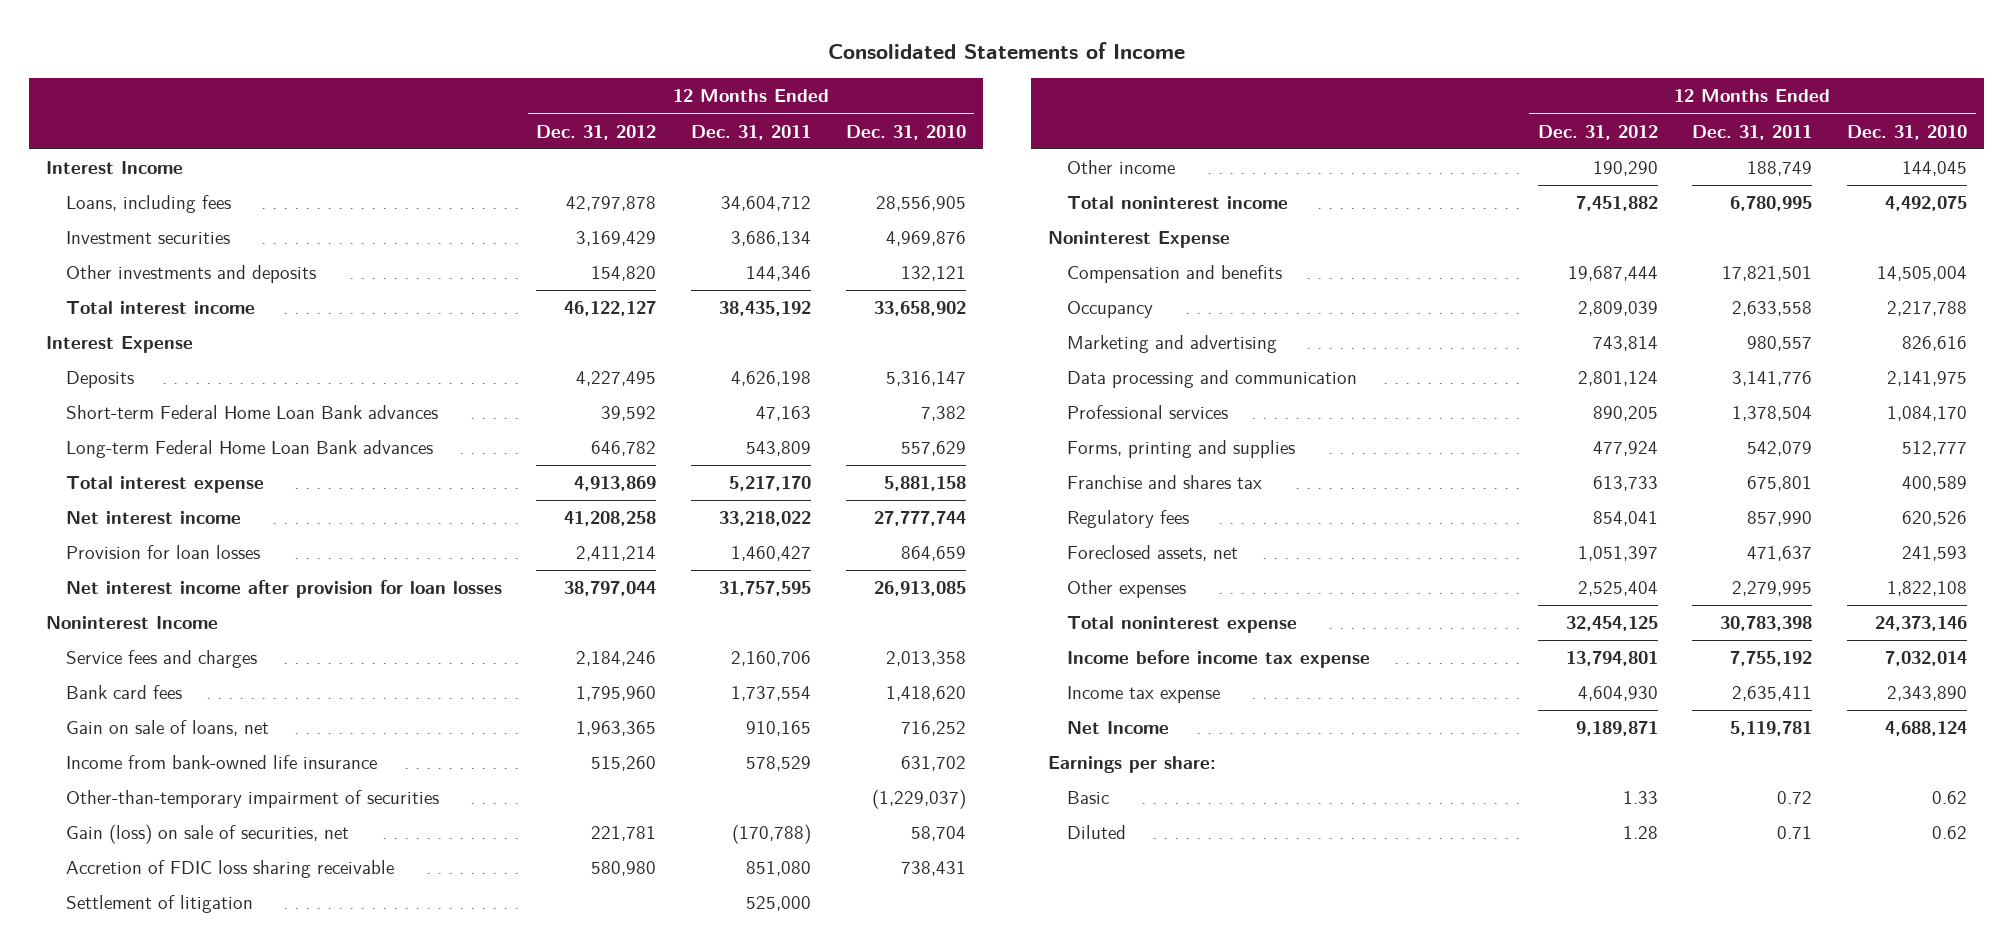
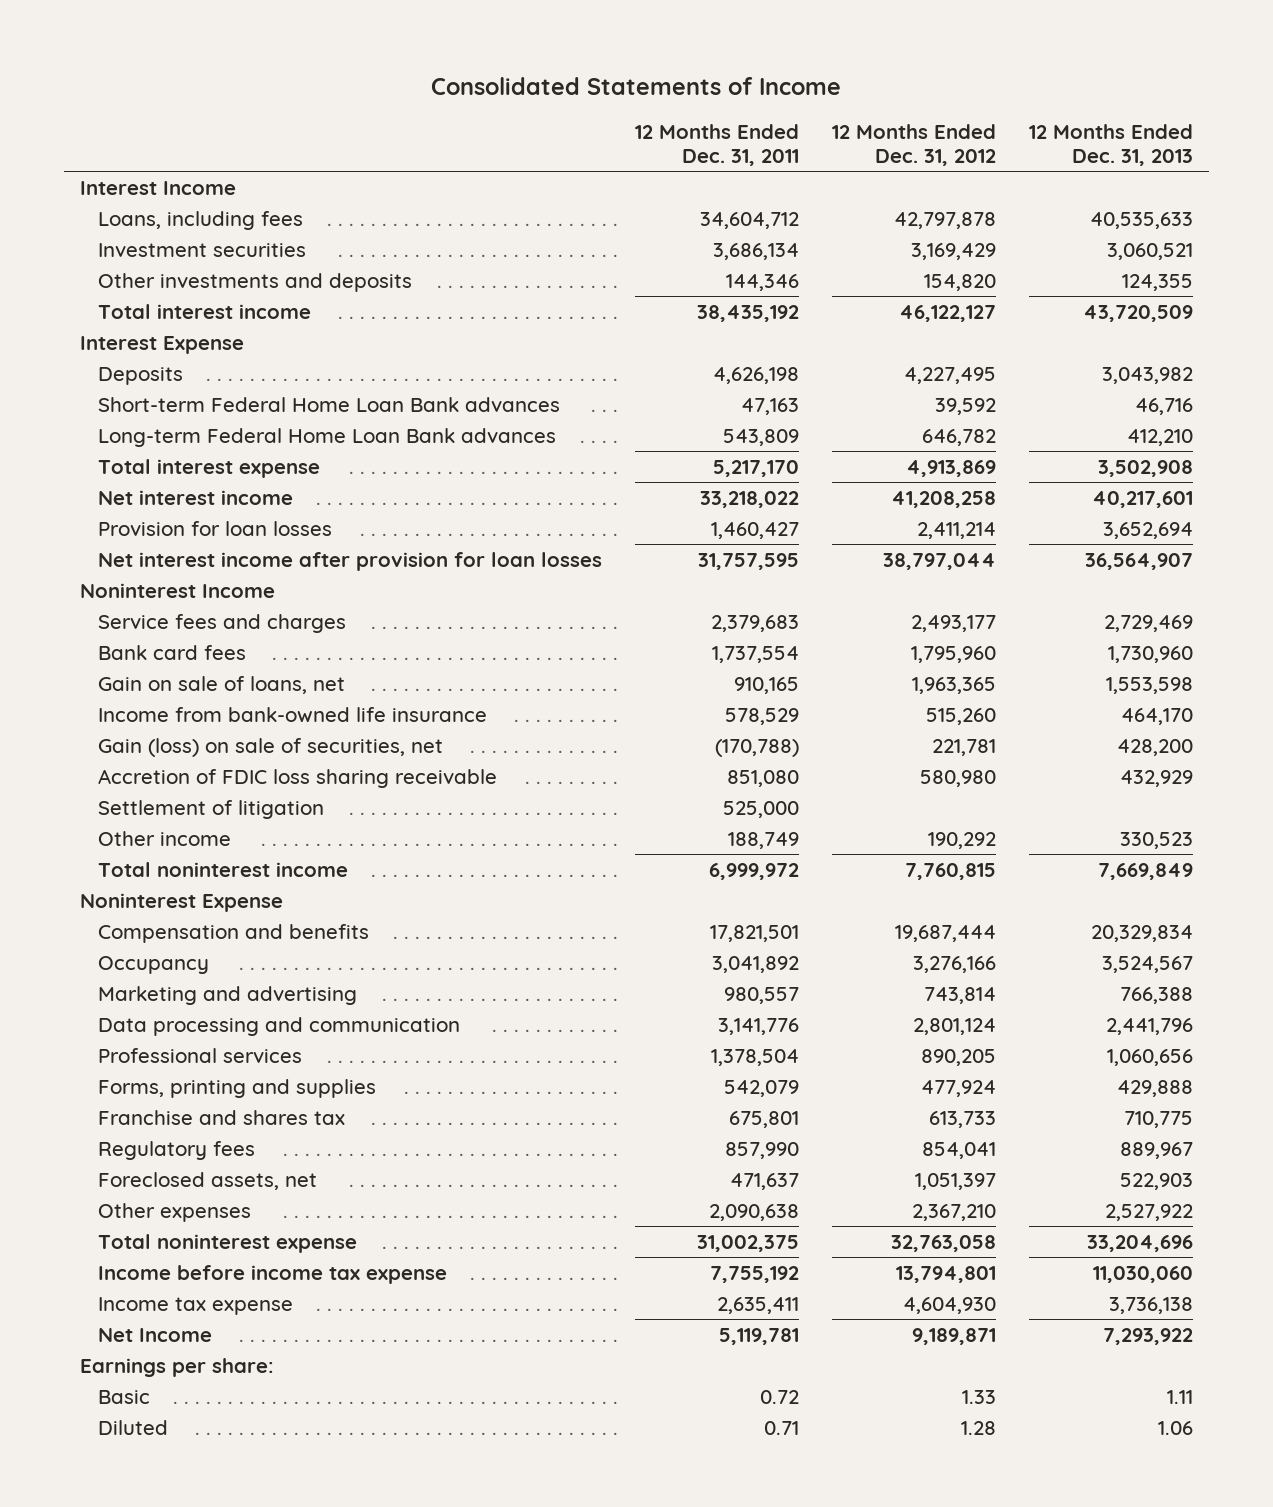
[845,124,966,140] Dec. 31, 2010 -> none
none -> [1028,123,1193,166] 12 Months Ended Dec. 31, 2013
[576,651,657,667] 2,184,246 -> [910,614,996,632] 2,493,177
[730,651,811,667] 2,160,706 -> [710,614,799,632] 2,379,683
[65,790,439,809] Other-than-temporary impairment of securities -> none
[1592,161,1658,177] 190,290 -> [927,831,996,849] 190,292
[1575,196,1658,212] 7,451,882 -> [904,862,996,880] 7,760,815
[1730,196,1813,212] 6,780,995 -> [708,862,799,880] 6,999,972
[1577,301,1658,317] 2,809,039 -> [912,955,996,973] 3,276,166
[1732,301,1813,317] 2,633,558 -> [711,955,799,973] 3,041,892
[1577,581,1658,597] 2,525,404 -> [911,1203,996,1221] 2,367,210
[1732,581,1813,597] 2,279,995 -> [708,1203,799,1221] 2,090,638
[1565,616,1658,632] 32,454,125 -> [890,1234,996,1252] 32,763,058
[1720,616,1813,632] 30,783,398 -> [696,1234,799,1252] 31,002,375

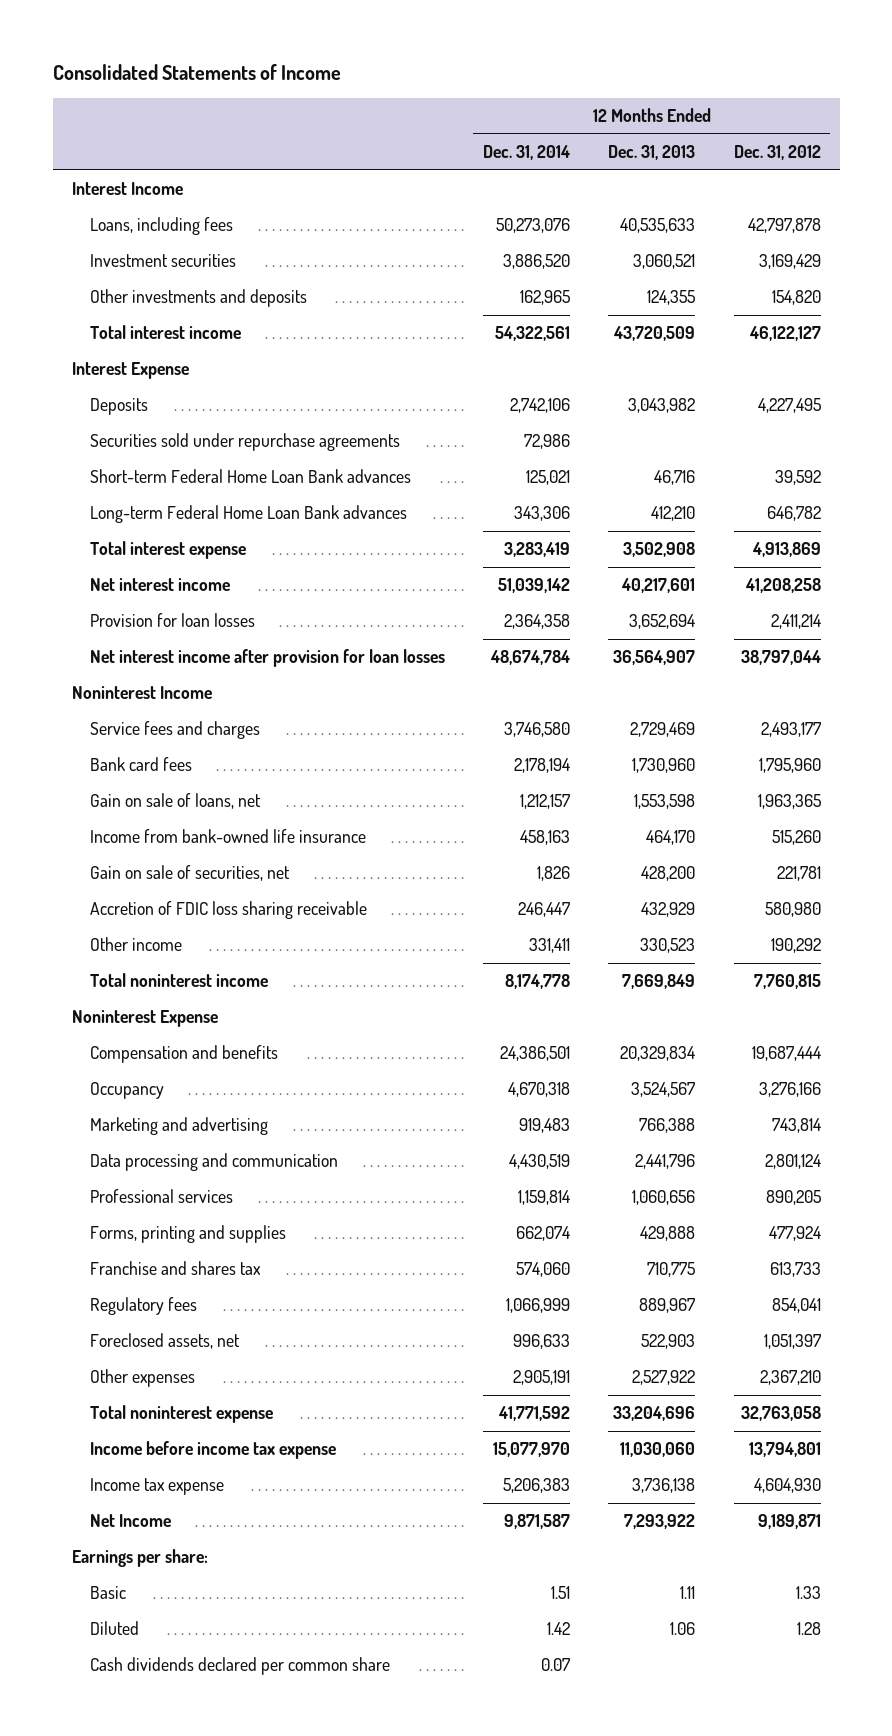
[634,123,799,166] 12 Months Ended Dec. 31, 2011 -> none
none -> [482,144,570,160] Dec. 31, 2014
none -> [89,433,400,452] Securities sold under repurchase agreements
[97,737,443,757] Gain (loss) on sale of securities, net -> [89,865,290,882] Gain on sale of securities, net
[97,799,324,819] Settlement of litigation -> none
none -> [89,1657,390,1676] Cash dividends declared per common share

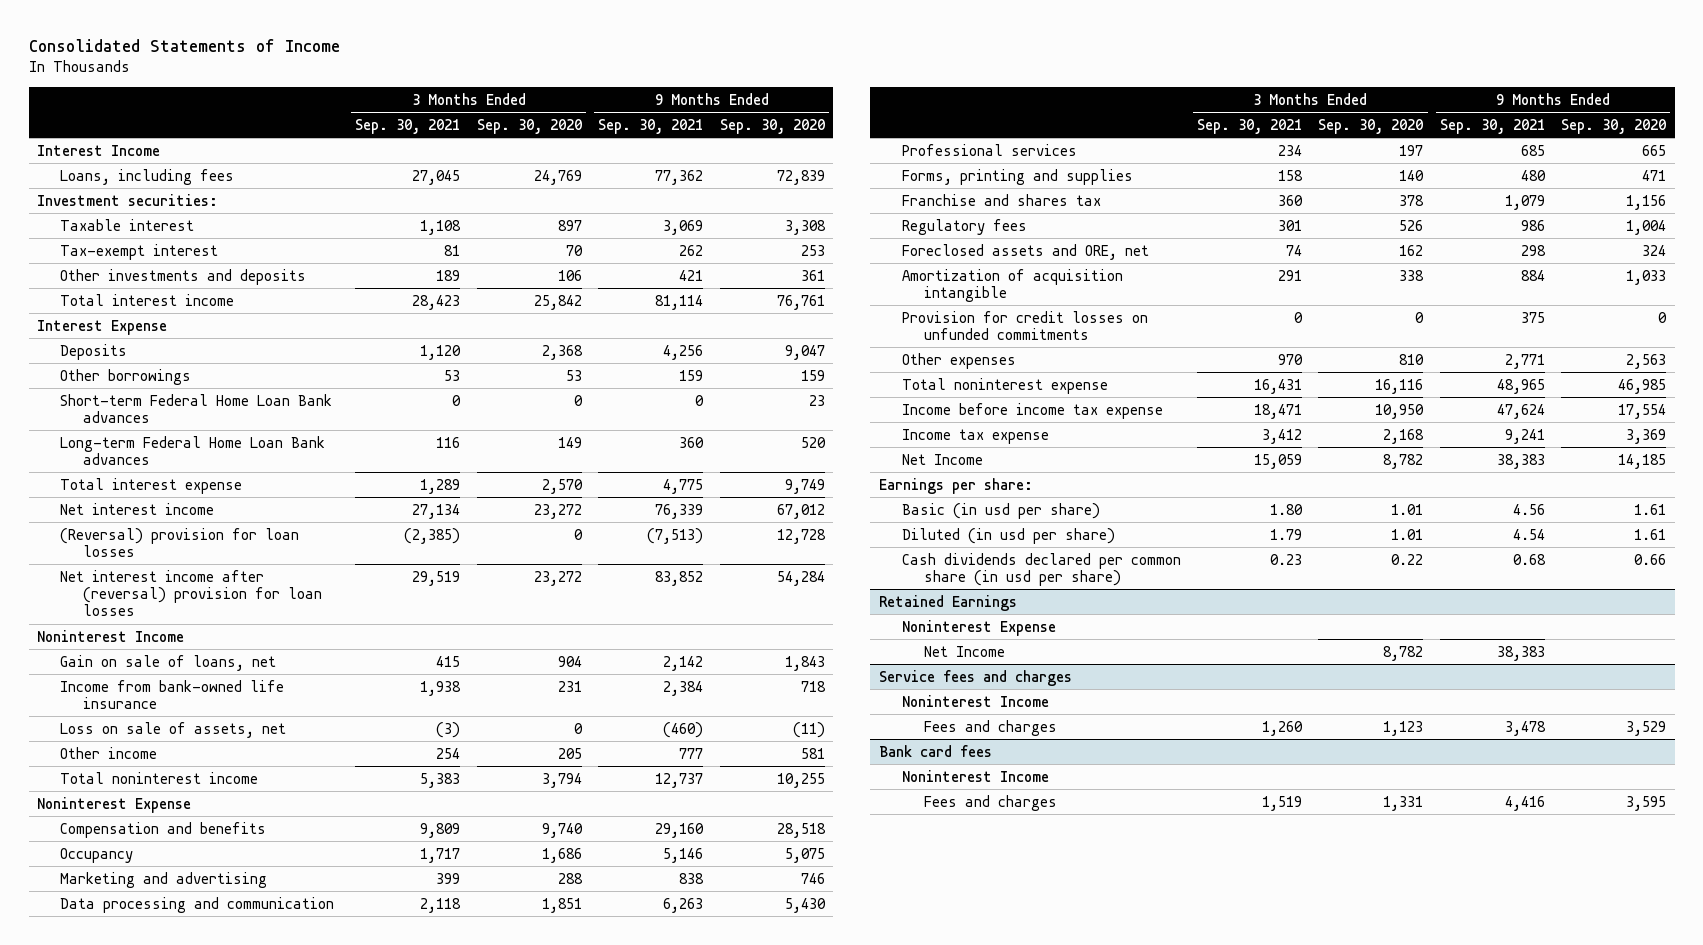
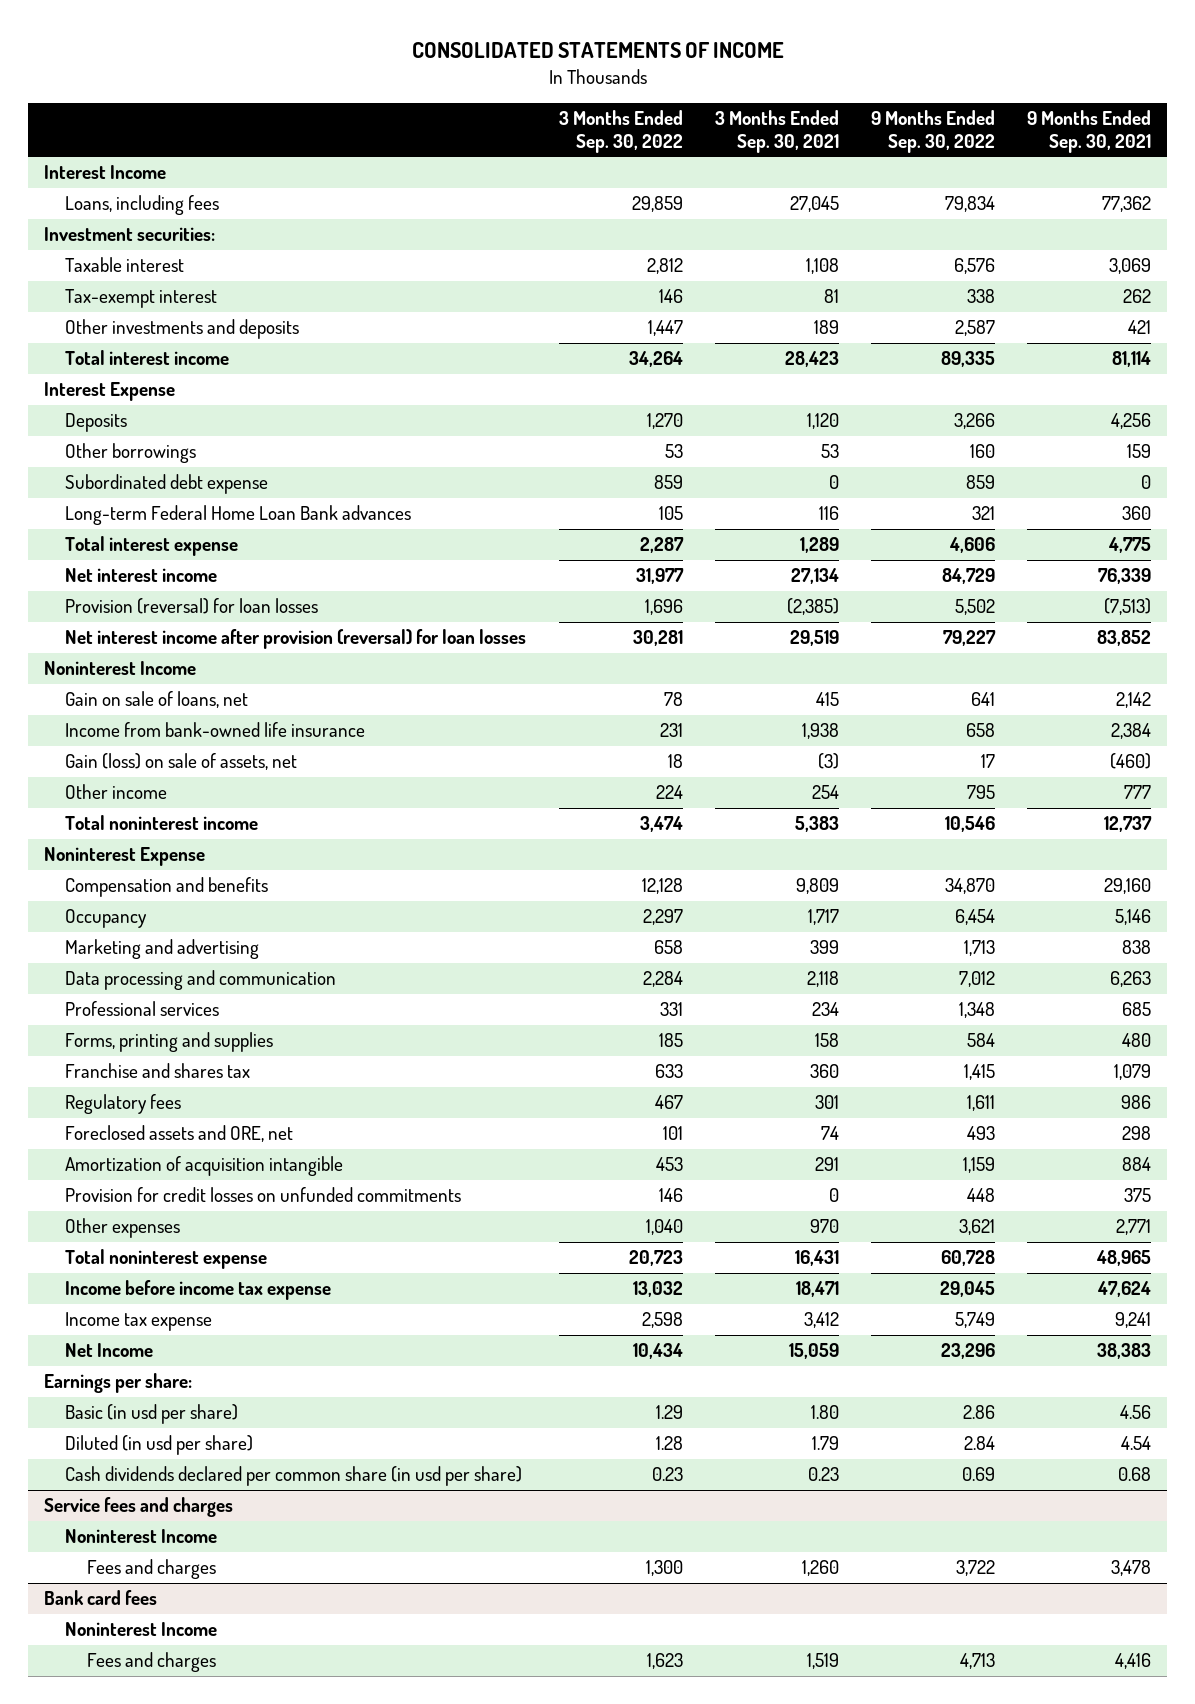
[28,39,340,53] Consolidated Statements of Income -> [411,41,784,58] CONSOLIDATED STATEMENTS OF INCOME
[476,119,582,135] Sep. 30, 2020 -> none
[719,119,825,135] Sep. 30, 2020 -> none
none -> [558,110,683,153] 3 Months Ended Sep. 30, 2022
none -> [871,110,996,153] 9 Months Ended Sep. 30, 2022
[60,393,333,424] Short-term Federal Home Loan Bank advances -> none
none -> [65,474,269,495] Subordinated debt expense
[60,527,300,558] (Reversal) provision for loan losses -> [65,598,319,615] Provision (reversal) for loan losses
[60,569,322,617] Net interest income after (reversal) provision for loan losses -> [65,629,527,650] Net interest income after provision (reversal) for loan losses
[60,721,287,738] Loss on sale of assets, net -> [65,753,298,771] Gain (loss) on sale of assets, net
[878,594,1017,611] Retained Earnings -> none
[901,619,1056,636] Noninterest Expense -> none
[924,645,1006,657] Net Income -> none

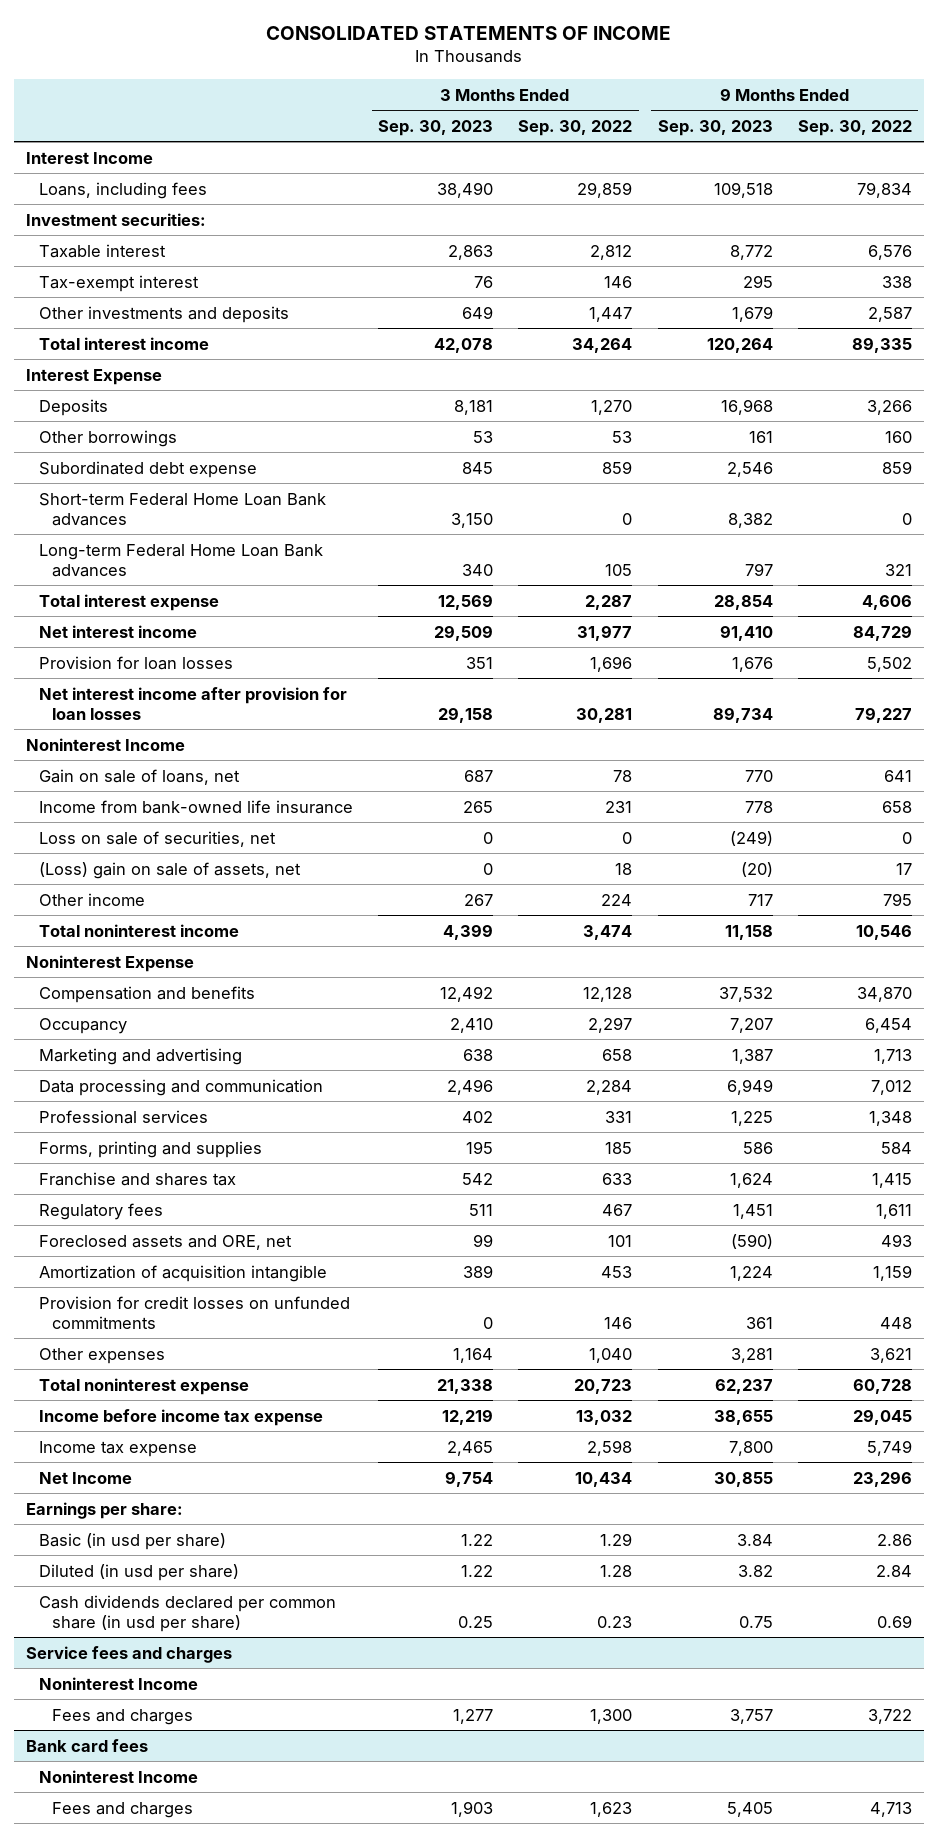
[714,110,839,153] 3 Months Ended Sep. 30, 2021 -> none
[1027,110,1152,153] 9 Months Ended Sep. 30, 2021 -> none
none -> [378,119,494,136] Sep. 30, 2023
none -> [657,119,773,136] Sep. 30, 2023
none -> [39,492,327,526] Short-term Federal Home Loan Bank advances
[65,598,319,615] Provision (reversal) for loan losses -> [39,655,234,670] Provision for loan losses
[65,629,527,650] Net interest income after provision (reversal) for loan losses -> [39,686,348,720] Net interest income after provision for loan losses
none -> [39,830,277,847] Loss on sale of securities, net
[65,753,298,771] Gain (loss) on sale of assets, net -> [39,861,302,879] (Loss) gain on sale of assets, net

